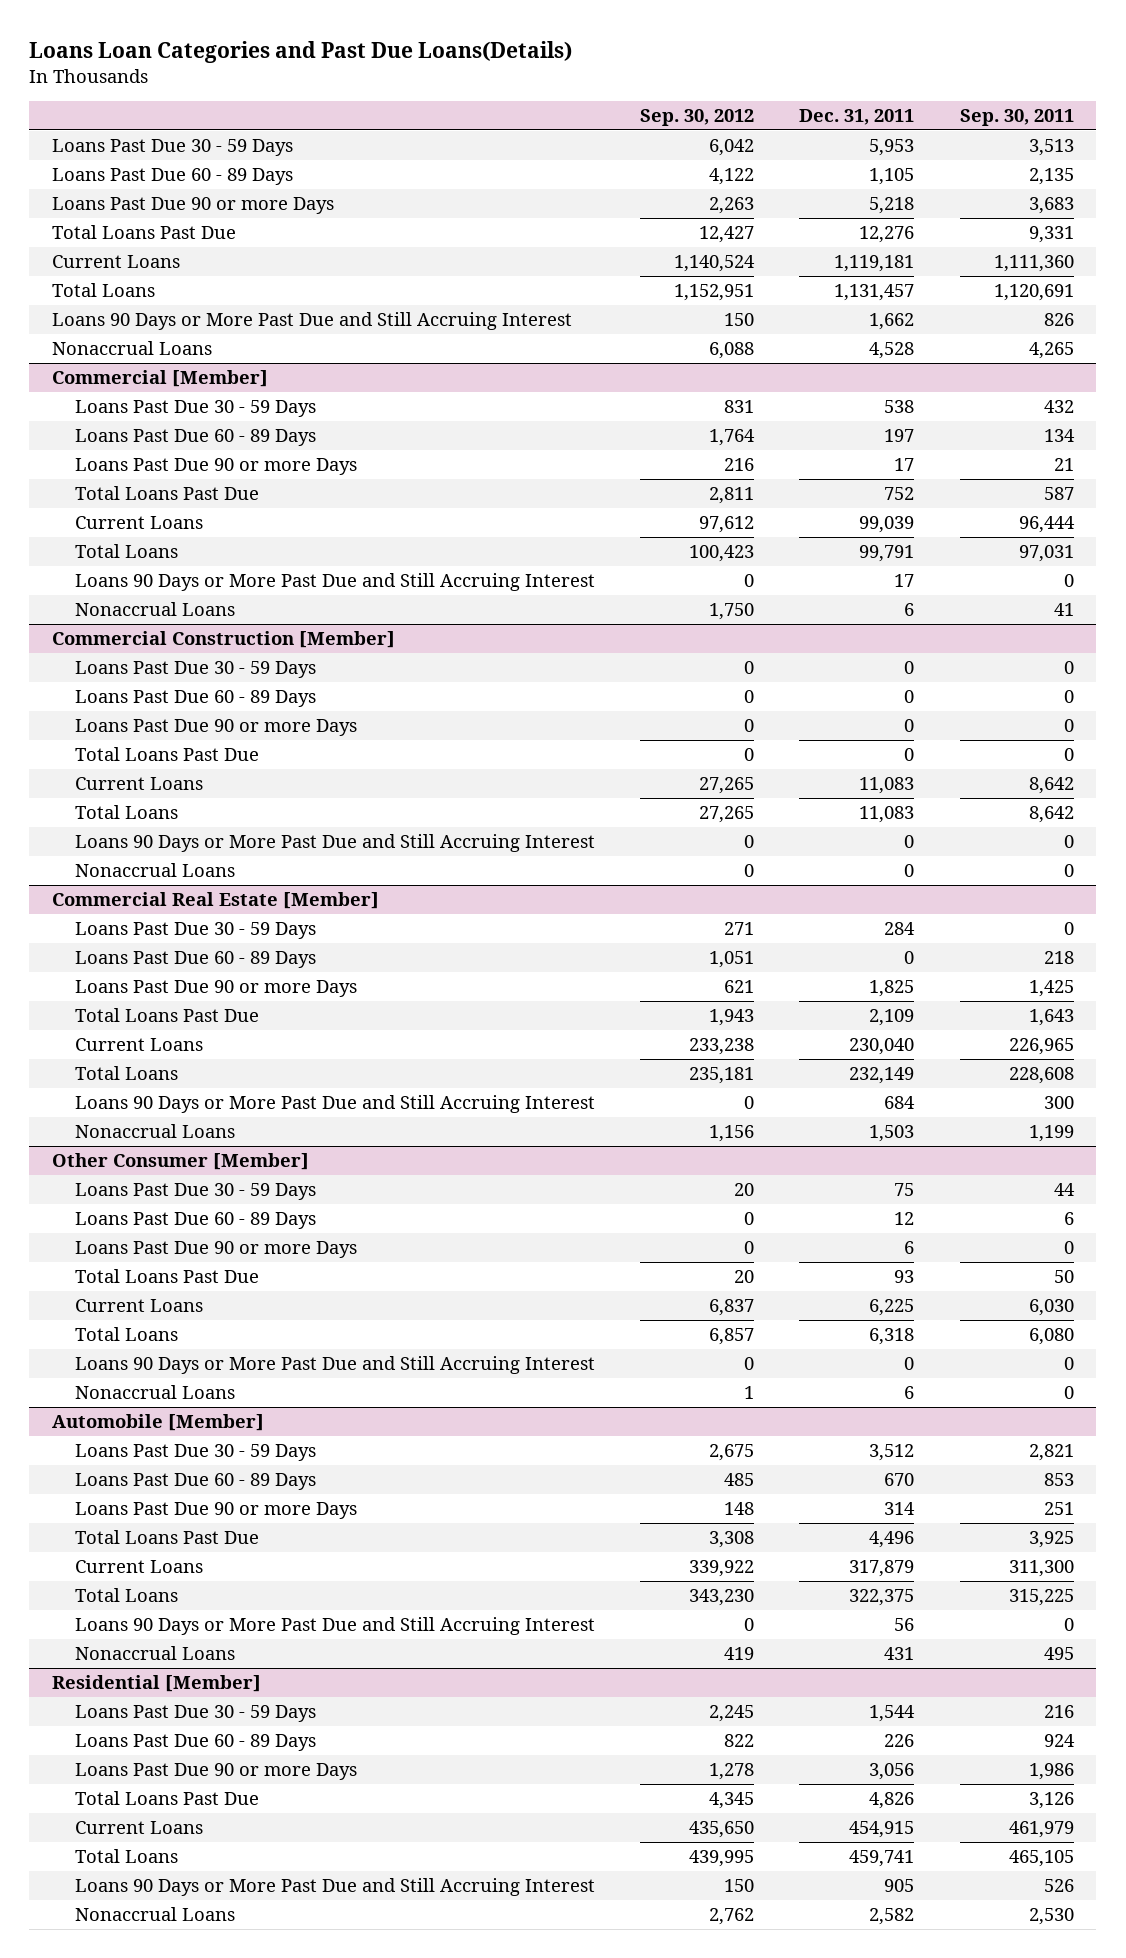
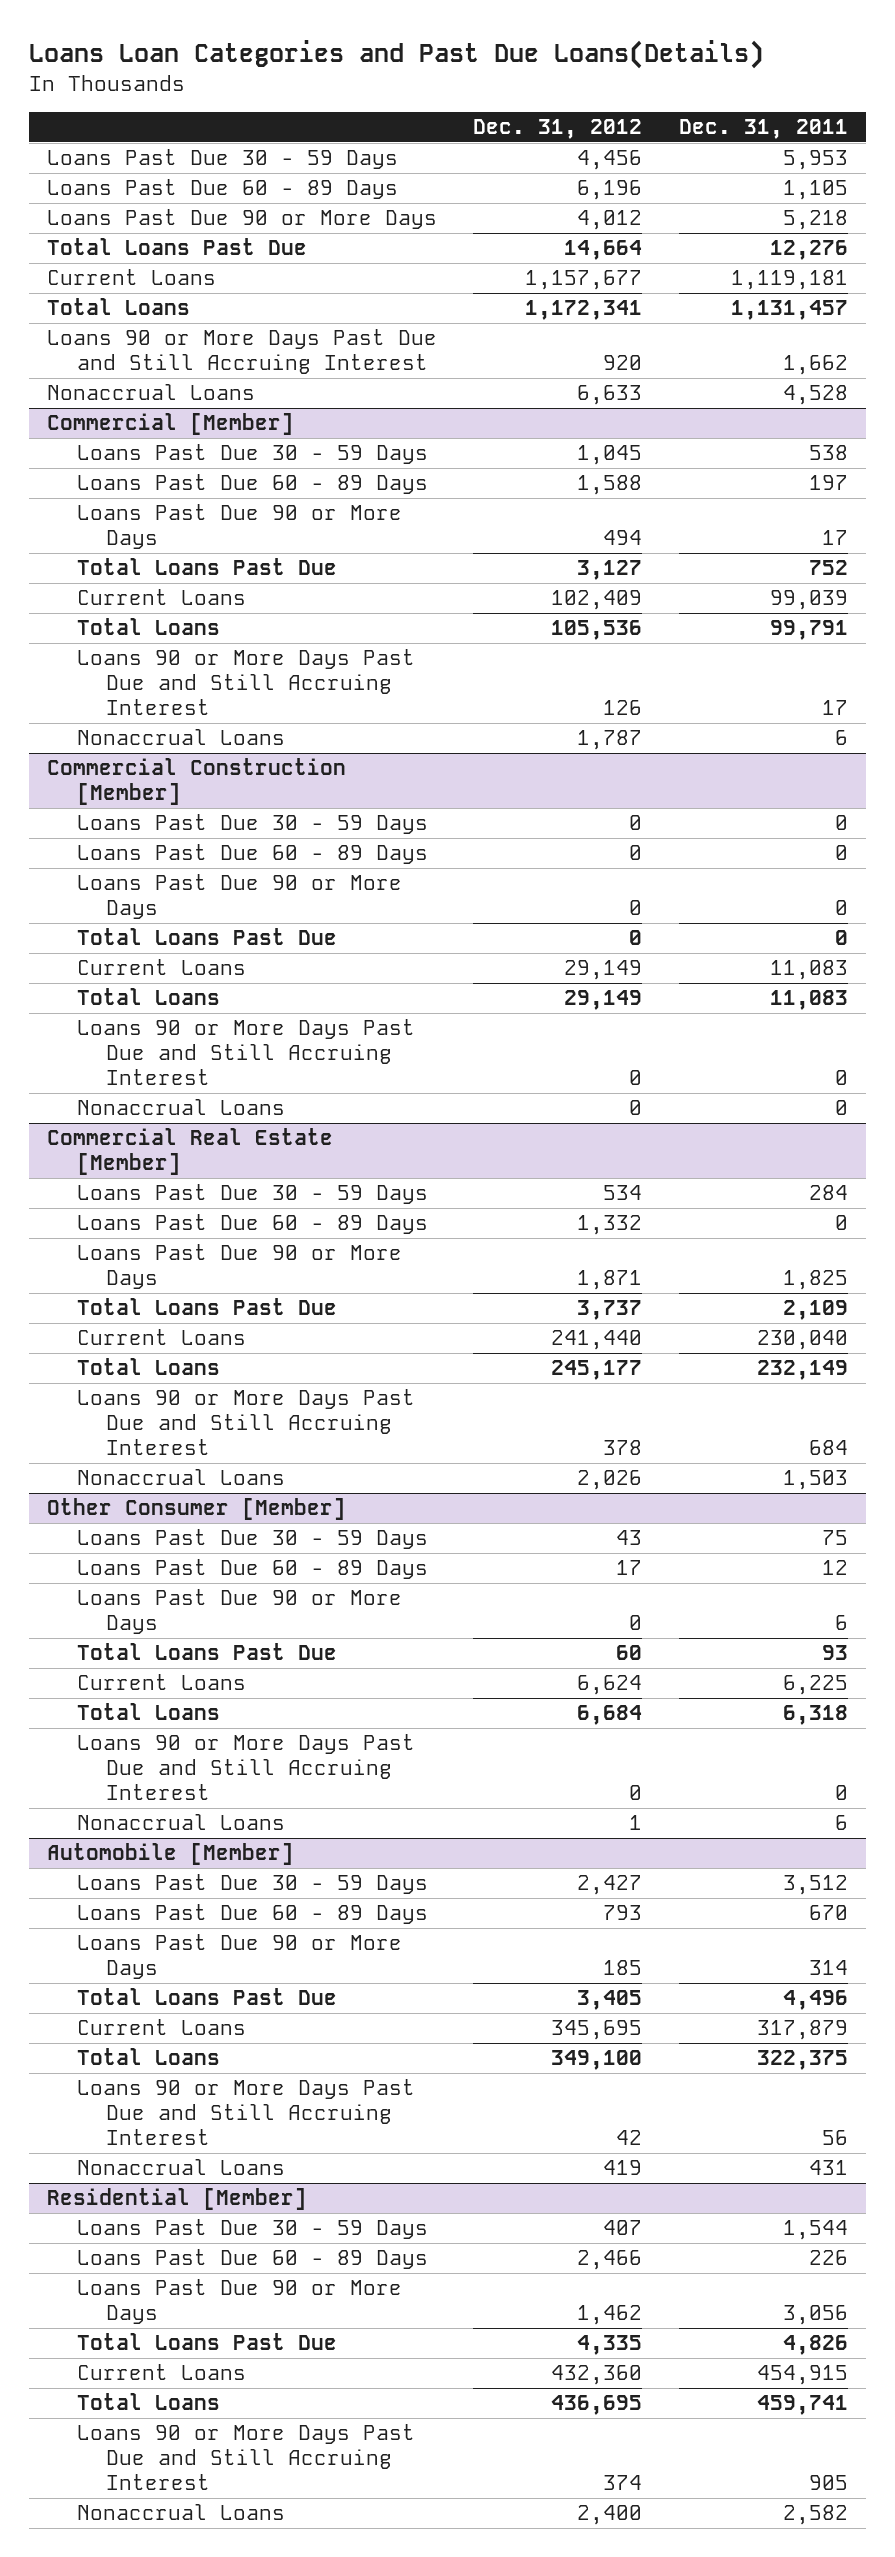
[640,109,755,127] Sep. 30, 2012 -> none
[959,109,1074,127] Sep. 30, 2011 -> none
none -> [473,119,643,140] Dec. 31, 2012
[52,197,335,215] Loans Past Due 90 or more Days -> [47,209,438,230] Loans Past Due 90 or More Days
[52,312,573,331] Loans 90 Days or More Past Due and Still Accruing Interest -> [47,329,438,375] Loans 90 or More Days Past Due and Still Accruing Interest
[74,458,357,476] Loans Past Due 90 or more Days -> [76,504,402,550] Loans Past Due 90 or More Days
[74,573,595,592] Loans 90 Days or More Past Due and Still Accruing Interest -> [76,649,415,716] Loans 90 or More Days Past Due and Still Accruing Interest
[74,719,357,737] Loans Past Due 90 or more Days -> [76,874,402,920] Loans Past Due 90 or More Days
[74,834,595,853] Loans 90 Days or More Past Due and Still Accruing Interest -> [76,1019,415,1086] Loans 90 or More Days Past Due and Still Accruing Interest
[74,980,357,998] Loans Past Due 90 or more Days -> [76,1244,402,1290] Loans Past Due 90 or More Days
[74,1095,595,1114] Loans 90 Days or More Past Due and Still Accruing Interest -> [76,1389,415,1456] Loans 90 or More Days Past Due and Still Accruing Interest
[74,1241,357,1259] Loans Past Due 90 or more Days -> [76,1589,402,1635] Loans Past Due 90 or More Days
[74,1356,595,1375] Loans 90 Days or More Past Due and Still Accruing Interest -> [76,1734,415,1801] Loans 90 or More Days Past Due and Still Accruing Interest
[74,1502,357,1520] Loans Past Due 90 or more Days -> [76,1934,402,1980] Loans Past Due 90 or More Days
[74,1617,595,1636] Loans 90 Days or More Past Due and Still Accruing Interest -> [76,2079,415,2146] Loans 90 or More Days Past Due and Still Accruing Interest
[74,1763,357,1781] Loans Past Due 90 or more Days -> [76,2279,402,2325] Loans Past Due 90 or More Days
[74,1878,595,1897] Loans 90 Days or More Past Due and Still Accruing Interest -> [76,2424,415,2491] Loans 90 or More Days Past Due and Still Accruing Interest

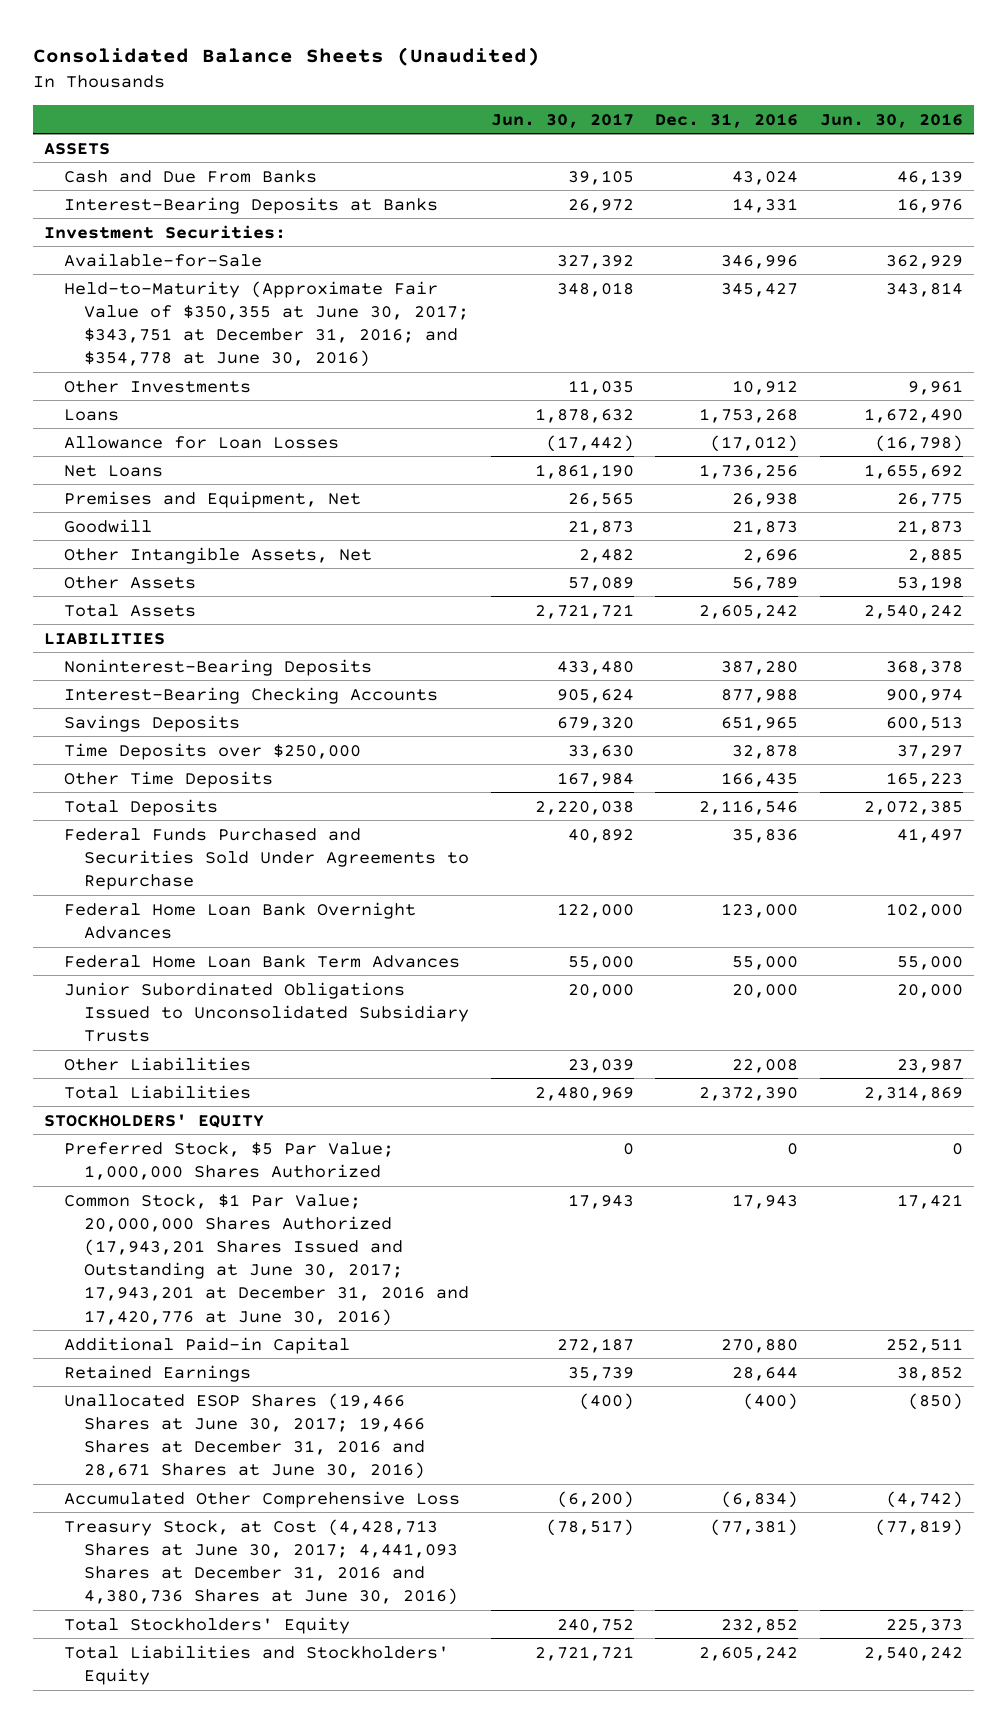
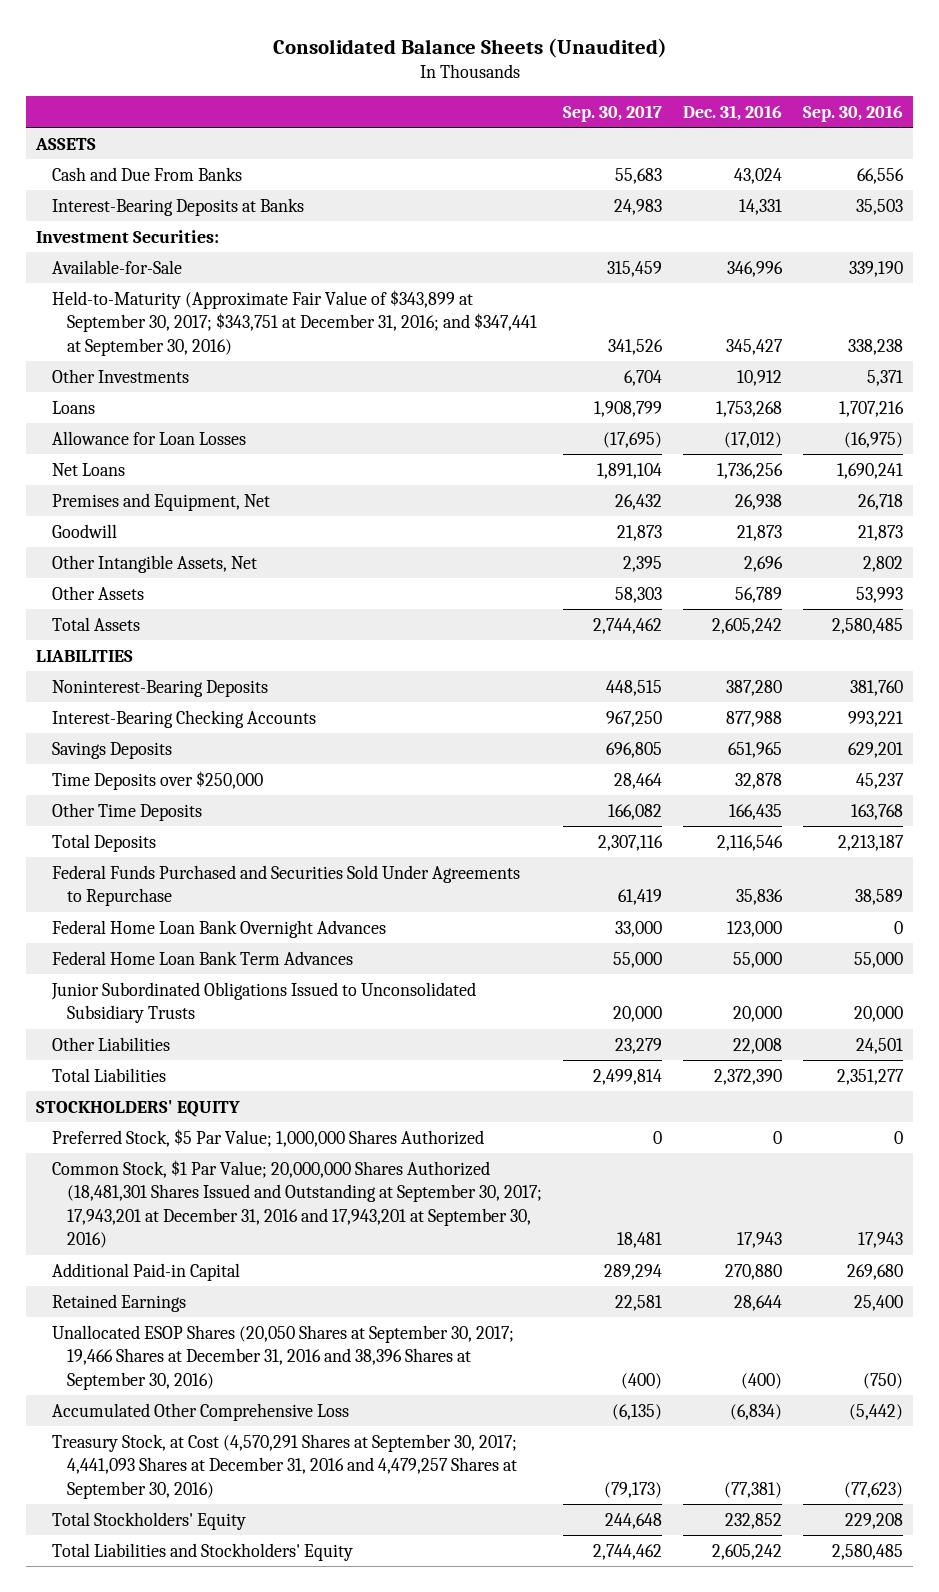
[490,112,634,128] Jun. 30, 2017 -> none
[819,112,963,128] Jun. 30, 2016 -> none
none -> [562,104,662,122] Sep. 30, 2017
none -> [802,104,903,122] Sep. 30, 2016
[64,280,469,368] Held-to-Maturity (Approximate Fair Value of $350,355 at June 30, 2017; $343,751 at December 31, 2016; and $354,778 at June 30, 2016) -> [51,289,537,356] Held-to-Maturity (Approximate Fair Value of $343,899 at September 30, 2017; $343,751 at December 31, 2016; and $347,441 at September 30, 2016)
[64,1193,469,1326] Common Stock, $1 Par Value; 20,000,000 Shares Authorized (17,943,201 Shares Issued and Outstanding at June 30, 2017; 17,943,201 at December 31, 2016 and 17,420,776 at June 30, 2016) -> [51,1159,542,1249] Common Stock, $1 Par Value; 20,000,000 Shares Authorized (18,481,301 Shares Issued and Outstanding at September 30, 2017; 17,943,201 at December 31, 2016 and 17,943,201 at September 30, 2016)
[64,1392,425,1480] Unallocated ESOP Shares (19,466 Shares at June 30, 2017; 19,466 Shares at December 31, 2016 and 28,671 Shares at June 30, 2016) -> [51,1324,514,1390] Unallocated ESOP Shares (20,050 Shares at September 30, 2017; 19,466 Shares at December 31, 2016 and 38,396 Shares at September 30, 2016)
[64,1518,458,1606] Treasury Stock, at Cost (4,428,713 Shares at June 30, 2017; 4,441,093 Shares at December 31, 2016 and 4,380,736 Shares at June 30, 2016) -> [51,1433,517,1499] Treasury Stock, at Cost (4,570,291 Shares at September 30, 2017; 4,441,093 Shares at December 31, 2016 and 4,479,257 Shares at September 30, 2016)

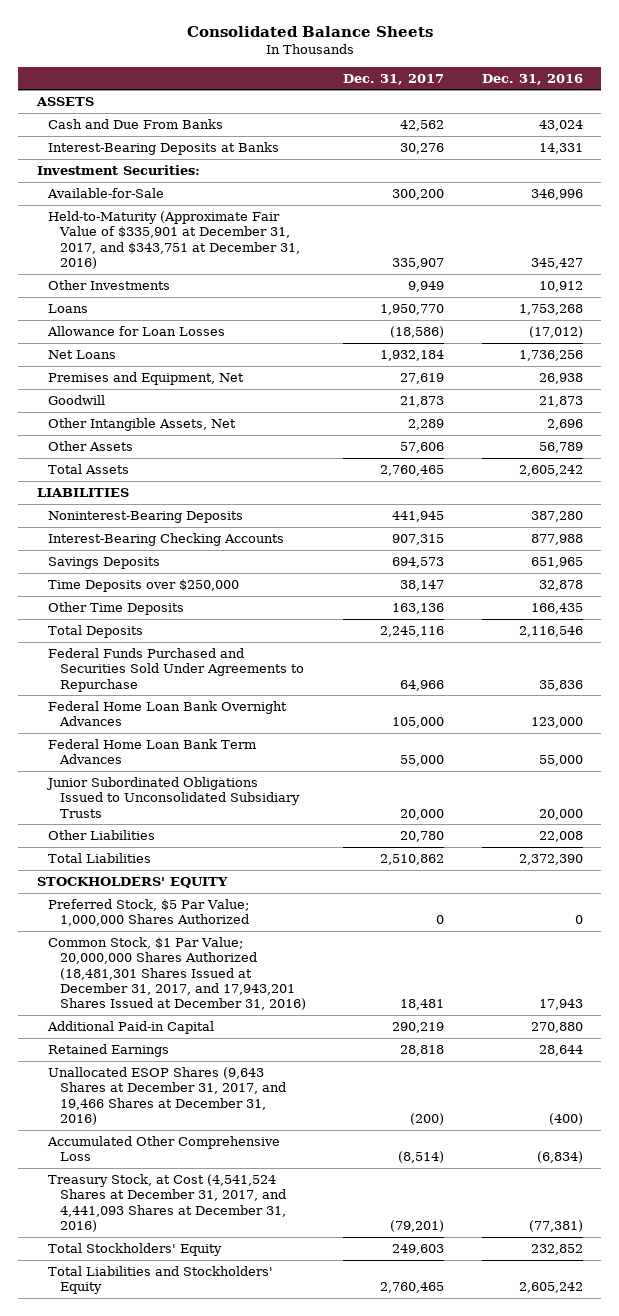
[272,37,667,58] Consolidated Balance Sheets (Unaudited) -> [186,26,433,38] Consolidated Balance Sheets
[562,104,662,122] Sep. 30, 2017 -> none
[802,104,903,122] Sep. 30, 2016 -> none
none -> [343,73,445,85] Dec. 31, 2017
[51,289,537,356] Held-to-Maturity (Approximate Fair Value of $343,899 at September 30, 2017; $343,751 at December 31, 2016; and $347,441 at September 30, 2016) -> [48,210,301,269] Held-to-Maturity (Approximate Fair Value of $335,901 at December 31, 2017, and $343,751 at December 31, 2016)
[51,1159,542,1249] Common Stock, $1 Par Value; 20,000,000 Shares Authorized (18,481,301 Shares Issued and Outstanding at September 30, 2017; 17,943,201 at December 31, 2016 and 17,943,201 at September 30, 2016) -> [48,936,307,1011] Common Stock, $1 Par Value; 20,000,000 Shares Authorized (18,481,301 Shares Issued at December 31, 2017, and 17,943,201 Shares Issued at December 31, 2016)
[51,1324,514,1390] Unallocated ESOP Shares (20,050 Shares at September 30, 2017; 19,466 Shares at December 31, 2016 and 38,396 Shares at September 30, 2016) -> [48,1066,287,1125] Unallocated ESOP Shares (9,643 Shares at December 31, 2017, and 19,466 Shares at December 31, 2016)
[51,1433,517,1499] Treasury Stock, at Cost (4,570,291 Shares at September 30, 2017; 4,441,093 Shares at December 31, 2016 and 4,479,257 Shares at September 30, 2016) -> [48,1173,287,1232] Treasury Stock, at Cost (4,541,524 Shares at December 31, 2017, and 4,441,093 Shares at December 31, 2016)

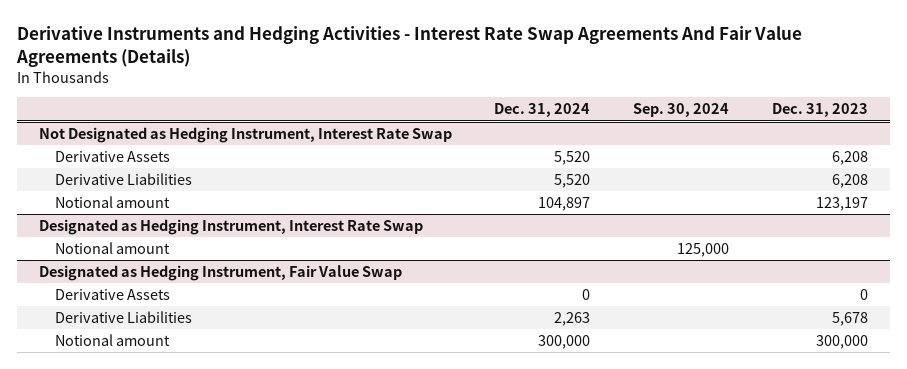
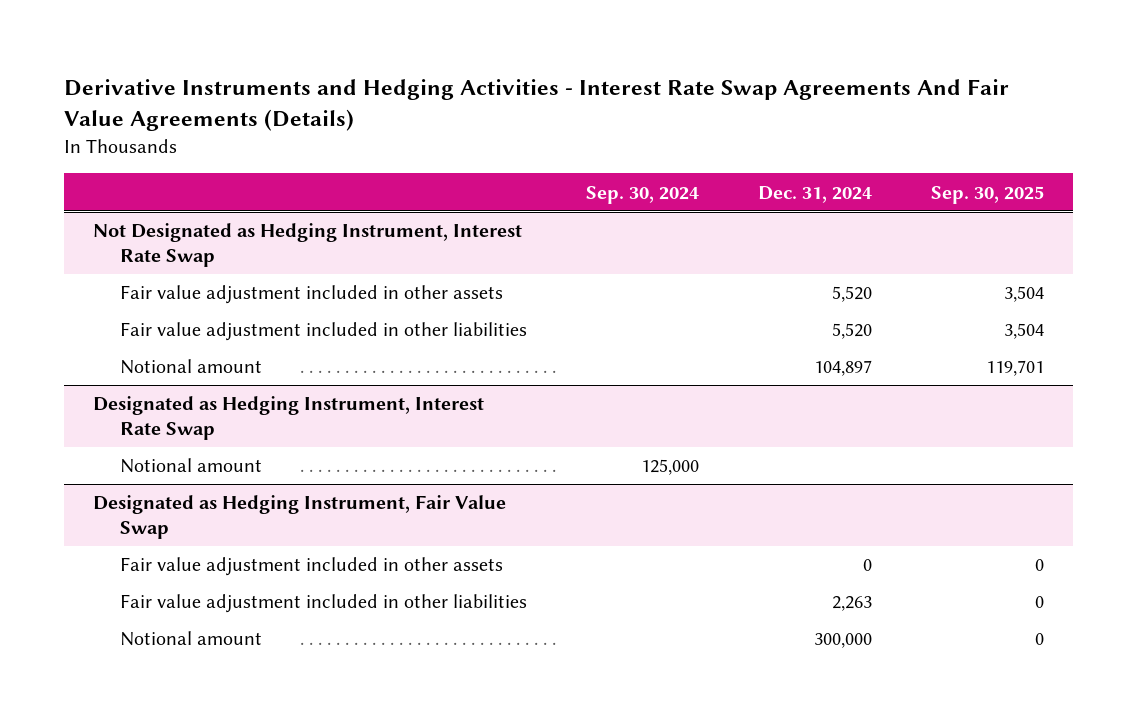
[772,103,869,118] Dec. 31, 2023 -> none
none -> [930,185,1044,204] Sep. 30, 2025
[55,151,171,163] Derivative Assets -> [119,285,503,305] Fair value adjustment included in other assets
[55,173,193,186] Derivative Liabilities -> [119,322,527,342] Fair value adjustment included in other liabilities
[55,289,171,301] Derivative Assets -> [119,557,503,577] Fair value adjustment included in other assets
[55,311,193,324] Derivative Liabilities -> [119,594,527,614] Fair value adjustment included in other liabilities

